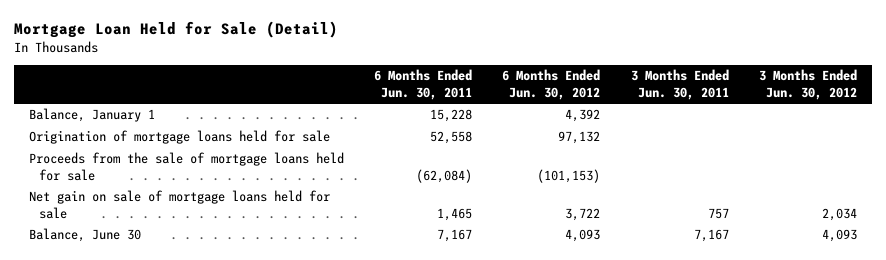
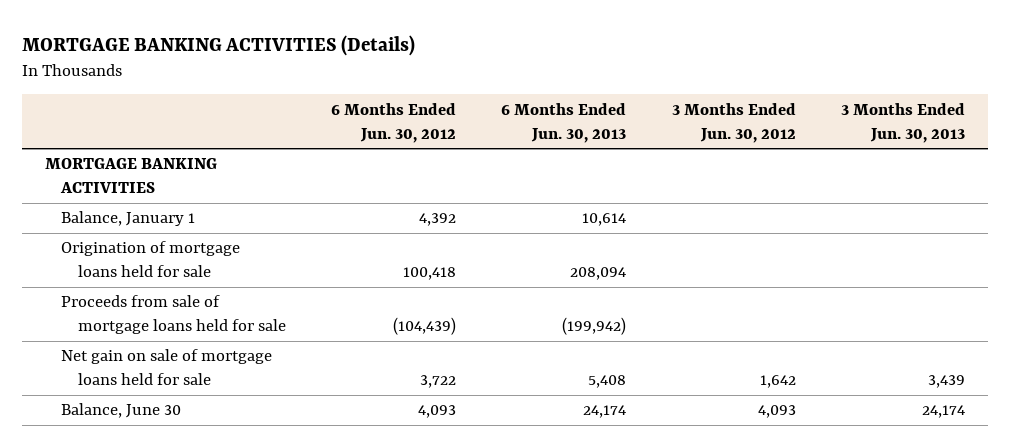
[13,20,338,38] Mortgage Loan Held for Sale (Detail) -> [22,34,416,56] MORTGAGE BANKING ACTIVITIES (Details)
[374,69,473,100] 6 Months Ended Jun. 30, 2011 -> none
[630,69,729,100] 3 Months Ended Jun. 30, 2011 -> none
none -> [501,102,627,143] 6 Months Ended Jun. 30, 2013
none -> [841,102,966,143] 3 Months Ended Jun. 30, 2013
none -> [44,158,217,194] MORTGAGE BANKING ACTIVITIES
[558,131,601,145] 97,132 -> [403,267,457,281] 100,418
[28,152,344,182] Proceeds from the sale of mortgage loans held for sale -> [61,295,286,335] Proceeds from sale of mortgage loans held for sale
[537,169,601,184] (101,153) -> [393,317,457,336] (104,439)
[821,208,857,222] 2,034 -> [759,375,796,389] 1,642

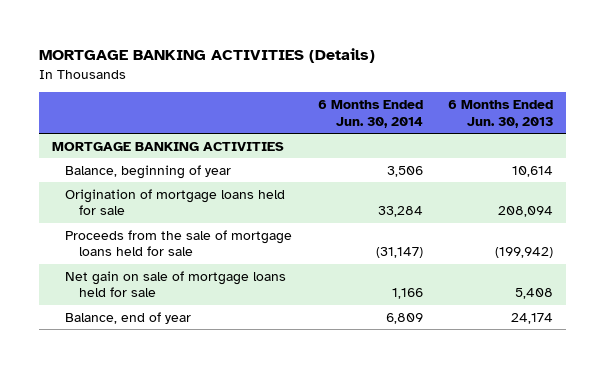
[331,102,457,143] 6 Months Ended Jun. 30, 2012 -> none
[671,102,796,143] 3 Months Ended Jun. 30, 2012 -> none
[841,102,966,143] 3 Months Ended Jun. 30, 2013 -> none
none -> [317,100,423,128] 6 Months Ended Jun. 30, 2014
[61,211,196,227] Balance, January 1 -> [65,164,232,179] Balance, beginning of year
[61,295,286,335] Proceeds from sale of mortgage loans held for sale -> [65,229,293,257] Proceeds from the sale of mortgage loans held for sale
[61,403,182,419] Balance, June 30 -> [65,311,192,324] Balance, end of year

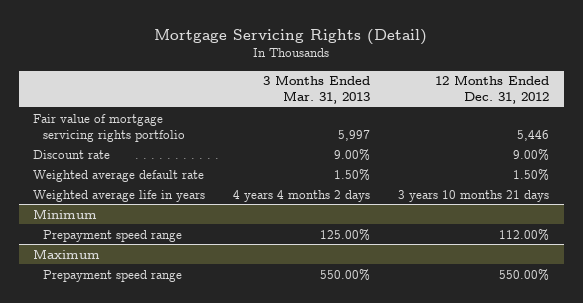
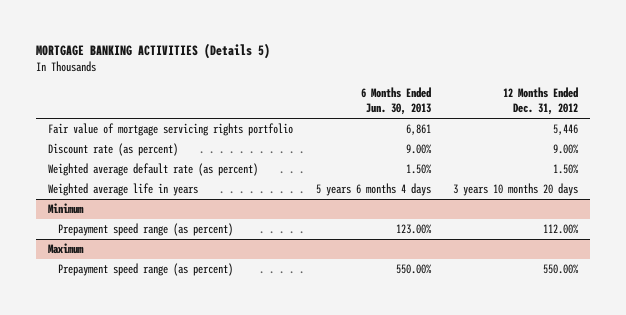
[154,28,428,45] Mortgage Servicing Rights (Detail) -> [36,42,271,59] MORTGAGE BANKING ACTIVITIES (Details 5)
[263,75,371,105] 3 Months Ended Mar. 31, 2013 -> none
none -> [360,87,431,116] 6 Months Ended Jun. 30, 2013
[33,149,111,159] Discount rate -> [47,143,178,157] Discount rate (as percent)
[33,169,205,182] Weighted average default rate -> [47,163,258,177] Weighted average default rate (as percent)
[398,189,550,202] 3 years 10 months 21 days -> [453,183,579,197] 3 years 10 months 20 days
[43,229,183,242] Prepayment speed range -> [57,223,233,237] Prepayment speed range (as percent)
[43,269,183,282] Prepayment speed range -> [57,263,233,277] Prepayment speed range (as percent)

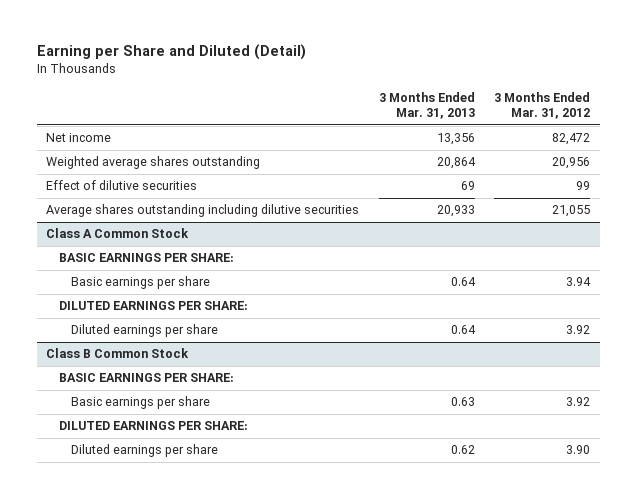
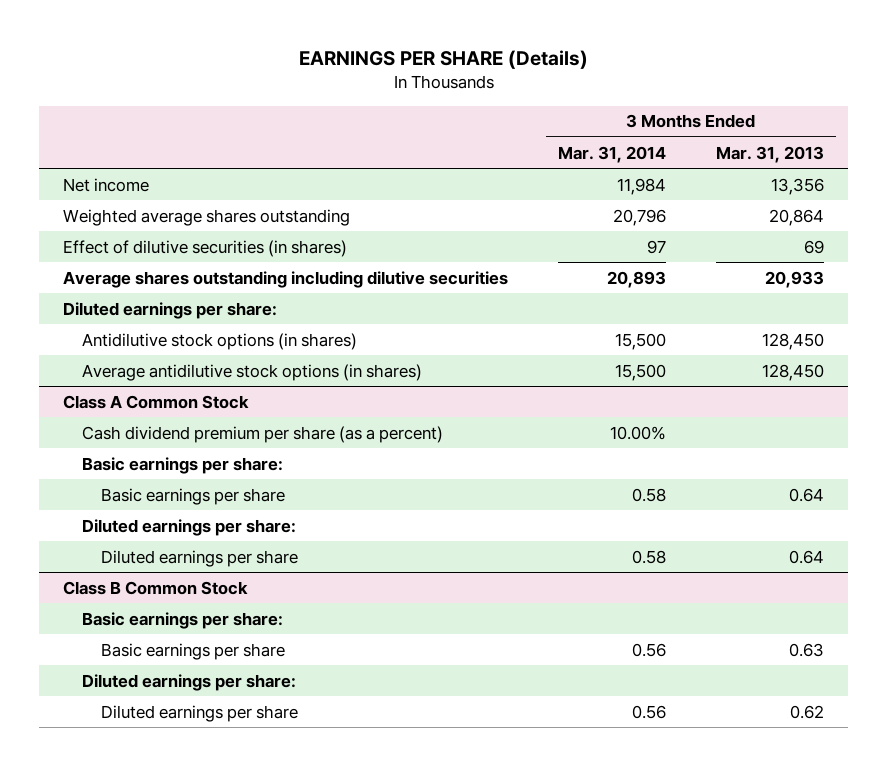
[36,44,306,61] Earning per Share and Diluted (Detail) -> [298,50,588,70] EARNINGS PER SHARE (Details)
[494,91,591,120] 3 Months Ended Mar. 31, 2012 -> none
none -> [558,145,667,163] Mar. 31, 2014
[46,180,198,191] Effect of dilutive securities -> [63,239,348,257] Effect of dilutive securities (in shares)
none -> [63,301,278,319] Diluted earnings per share:
none -> [82,332,358,350] Antidilutive stock options (in shares)
none -> [82,363,423,381] Average antidilutive stock options (in shares)
none -> [82,425,444,443] Cash dividend premium per share (as a percent)
[58,253,234,263] BASIC EARNINGS PER SHARE: -> [82,456,284,474] Basic earnings per share:
[58,301,248,311] DILUTED EARNINGS PER SHARE: -> [82,518,297,536] Diluted earnings per share:
[58,373,234,383] BASIC EARNINGS PER SHARE: -> [82,611,284,629] Basic earnings per share:
[58,421,248,431] DILUTED EARNINGS PER SHARE: -> [82,673,297,691] Diluted earnings per share:

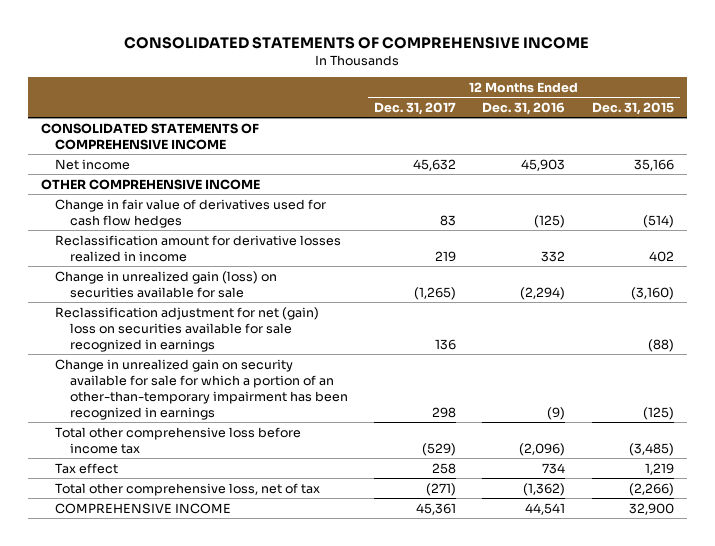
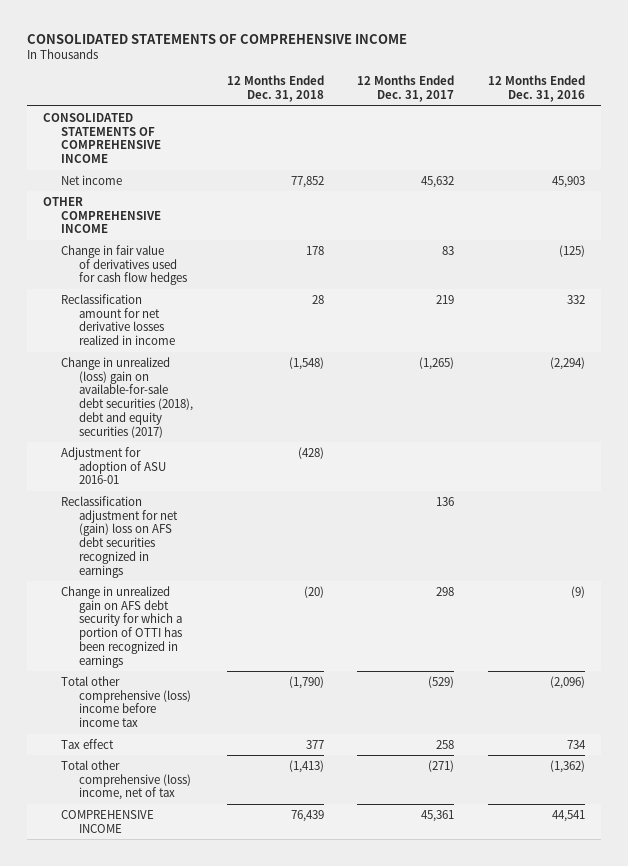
[591,101,674,115] Dec. 31, 2015 -> none
none -> [226,75,324,103] 12 Months Ended Dec. 31, 2018
[55,234,342,262] Reclassification amount for derivative losses realized in income -> [61,293,176,346] Reclassification amount for net derivative losses realized in income
[55,270,278,298] Change in unrealized gain (loss) on securities available for sale -> [61,356,194,438] Change in unrealized (loss) gain on available-for-sale debt securities (2018), debt and equity securities (2017)
none -> [61,446,167,485] Adjustment for adoption of ASU 2016-01
[55,306,320,352] Reclassification adjustment for net (gain) loss on securities available for sale recognized in earnings -> [61,495,179,578] Reclassification adjustment for net (gain) loss on AFS debt securities recognized in earnings
[55,358,348,421] Change in unrealized gain on security available for sale for which a portion of an other-than-temporary impairment has been recognized in earnings -> [61,585,183,668] Change in unrealized gain on AFS debt security for which a portion of OTTI has been recognized in earnings
[55,426,302,454] Total other comprehensive loss before income tax -> [61,675,192,728] Total other comprehensive (loss) income before income tax
[55,482,321,496] Total other comprehensive loss, net of tax -> [61,759,192,801] Total other comprehensive (loss) income, net of tax

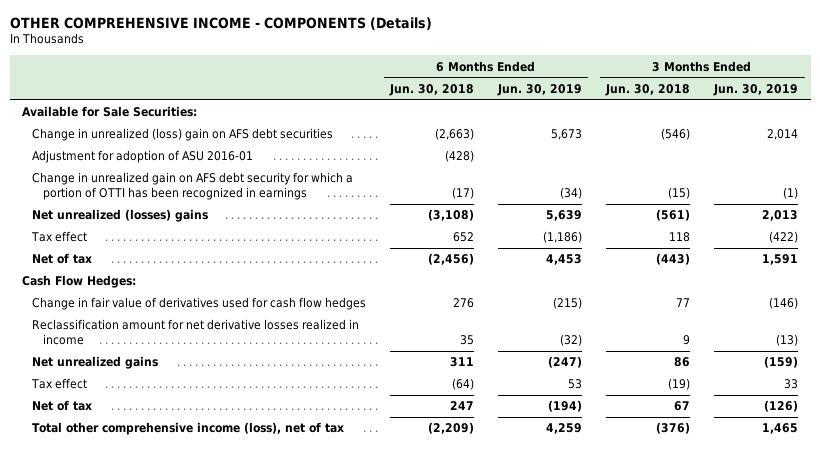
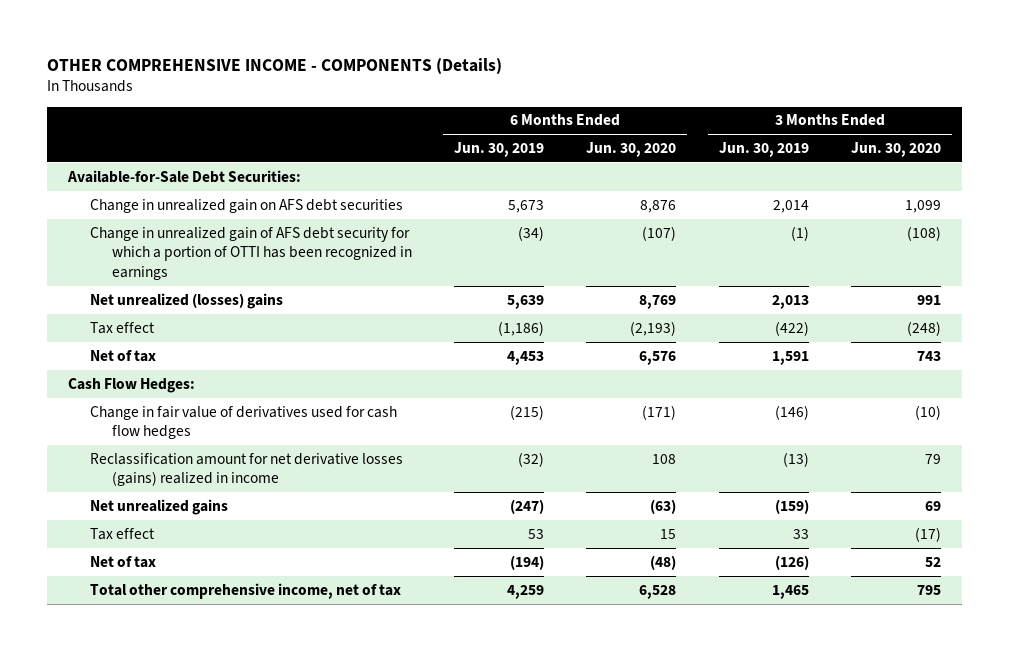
[389,84,475,97] Jun. 30, 2018 -> none
[605,84,691,97] Jun. 30, 2018 -> none
none -> [586,142,677,158] Jun. 30, 2020
none -> [850,142,941,158] Jun. 30, 2020
[32,150,254,164] Adjustment for adoption of ASU 2016-01 -> none
[21,106,197,118] Available for Sale Securities: -> [67,169,302,183] Available-for-Sale Debt Securities:
[32,128,334,142] Change in unrealized (loss) gain on AFS debt securities -> [89,198,403,213] Change in unrealized gain on AFS debt securities
[32,172,354,201] Change in unrealized gain on AFS debt security for which a portion of OTTI has been recognized in earnings -> [89,226,412,280] Change in unrealized gain of AFS debt security for which a portion of OTTI has been recognized in earnings
[32,319,360,346] Reclassification amount for net derivative losses realized in income -> [89,452,403,487] Reclassification amount for net derivative losses (gains) realized in income
[32,422,345,436] Total other comprehensive income (loss), net of tax -> [89,582,401,599] Total other comprehensive income, net of tax

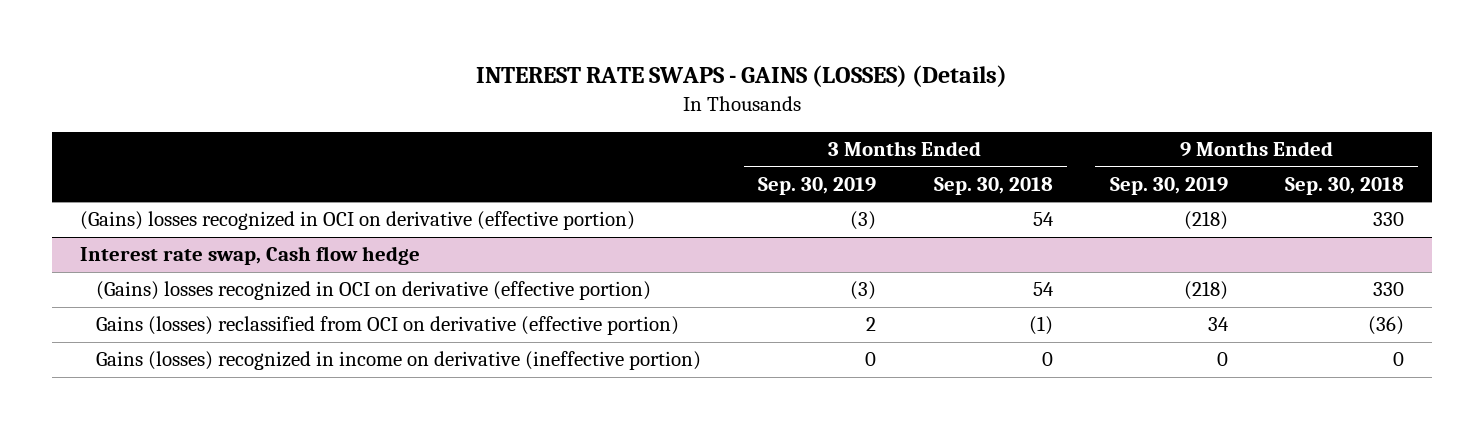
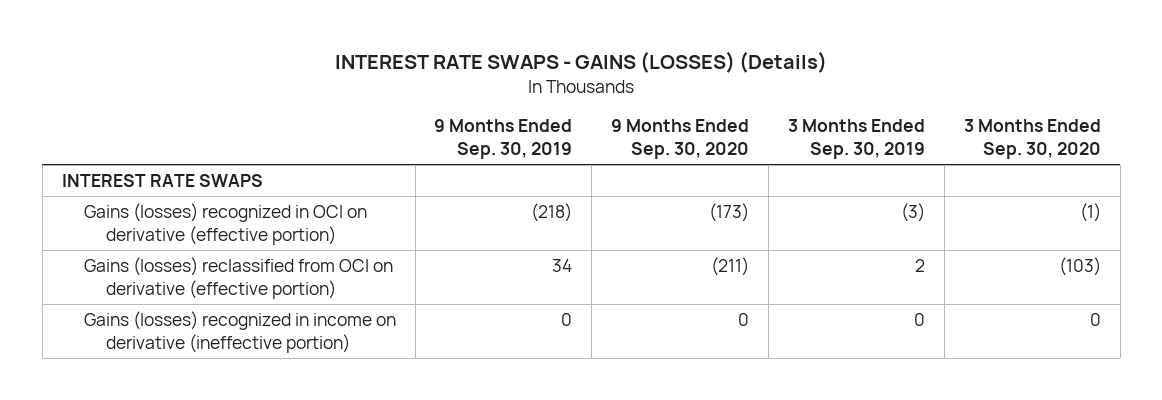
[933,176,1053,195] Sep. 30, 2018 -> none
[1284,176,1404,195] Sep. 30, 2018 -> none
none -> [611,119,750,160] 9 Months Ended Sep. 30, 2020
none -> [963,119,1101,160] 3 Months Ended Sep. 30, 2020
[80,246,421,266] Interest rate swap, Cash flow hedge -> none
[96,281,652,301] (Gains) losses recognized in OCI on derivative (effective portion) -> none
none -> [61,173,263,187] INTEREST RATE SWAPS
[80,211,636,231] (Gains) losses recognized in OCI on derivative (effective portion) -> [83,202,367,245] Gains (losses) recognized in OCI on derivative (effective portion)

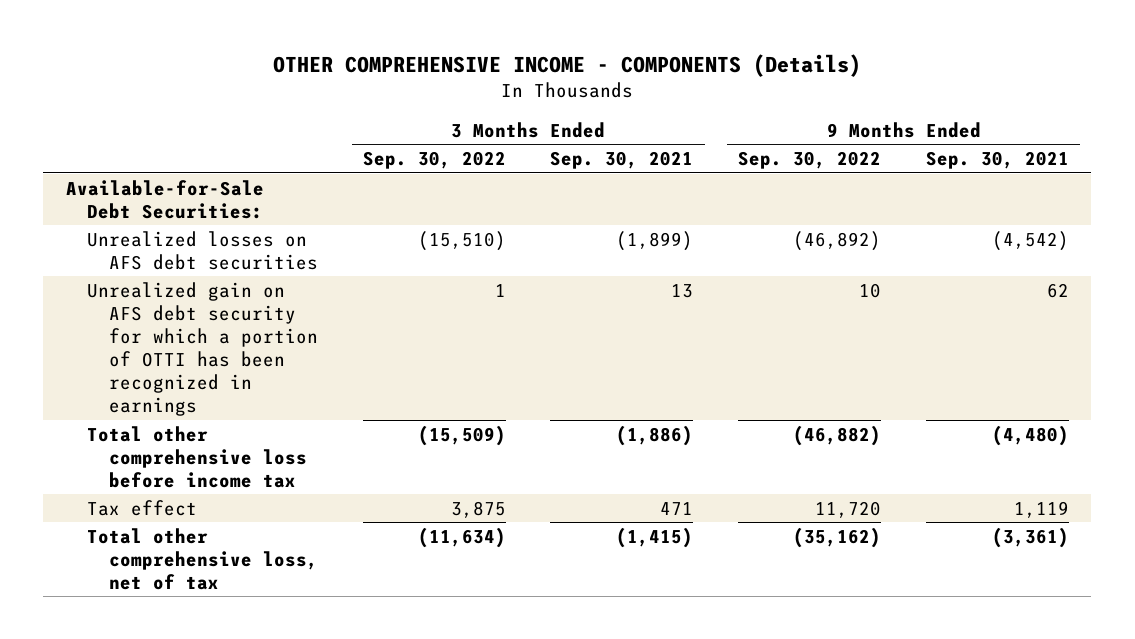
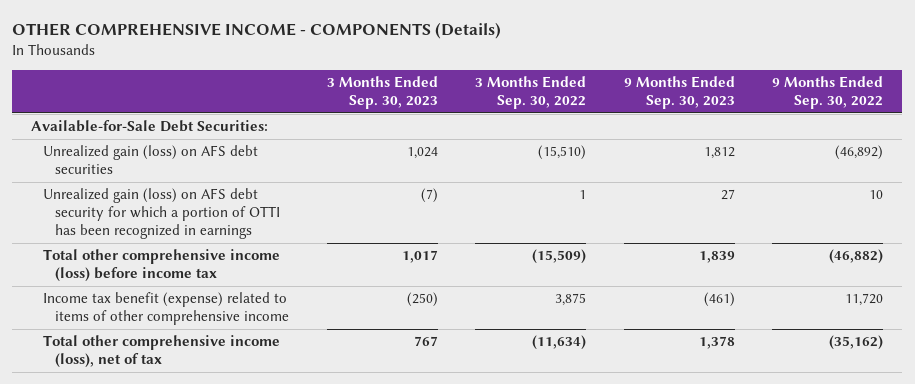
[550,151,694,170] Sep. 30, 2021 -> none
[925,151,1069,170] Sep. 30, 2021 -> none
none -> [326,76,438,110] 3 Months Ended Sep. 30, 2023
none -> [623,76,735,110] 9 Months Ended Sep. 30, 2023
[87,230,318,270] Unrealized losses on AFS debt securities -> [43,145,259,175] Unrealized gain (loss) on AFS debt securities
[87,281,318,416] Unrealized gain on AFS debt security for which a portion of OTTI has been recognized in earnings -> [43,188,280,239] Unrealized gain (loss) on AFS debt security for which a portion of OTTI has been recognized in earnings
[87,425,307,488] Total other comprehensive loss before income tax -> [43,249,281,283] Total other comprehensive income (loss) before income tax
[87,499,198,516] Tax effect -> [43,292,289,326] Income tax benefit (expense) related to items of other comprehensive income
[87,527,318,590] Total other comprehensive loss, net of tax -> [43,335,281,369] Total other comprehensive income (loss), net of tax

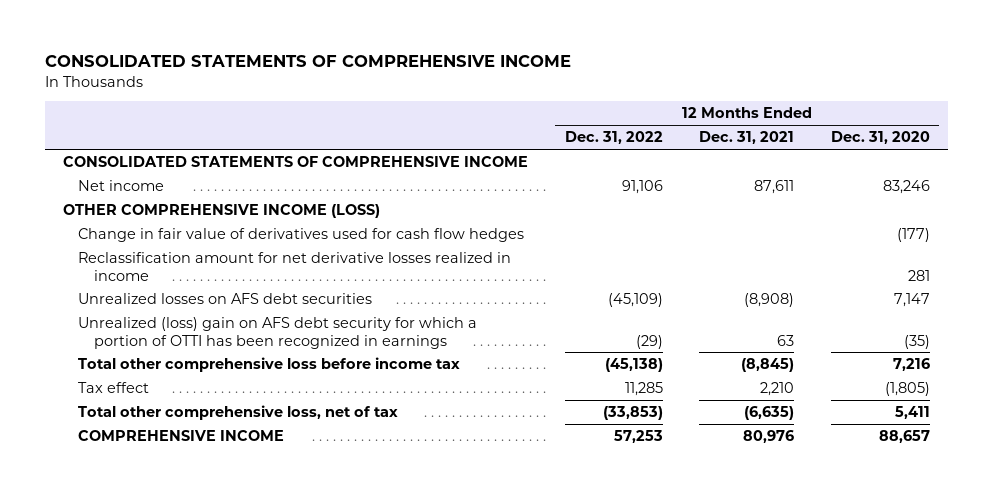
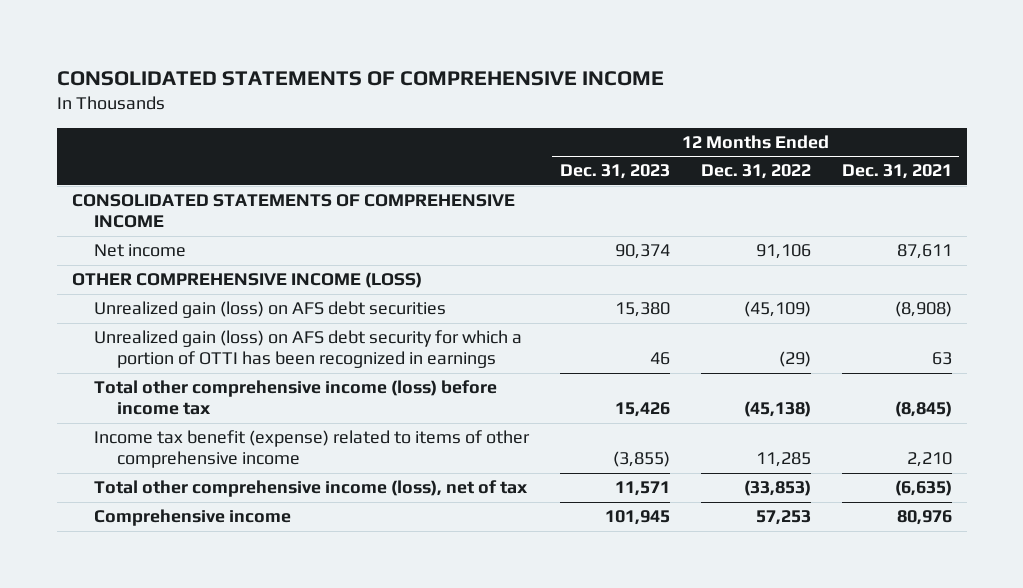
[830,131,930,145] Dec. 31, 2020 -> none
none -> [560,164,671,180] Dec. 31, 2023
[78,228,525,243] Change in fair value of derivatives used for cash flow hedges -> none
[78,252,512,281] Reclassification amount for net derivative losses realized in income -> none
[78,293,373,305] Unrealized losses on AFS debt securities -> [94,301,447,319] Unrealized gain (loss) on AFS debt securities
[78,317,478,349] Unrealized (loss) gain on AFS debt security for which a portion of OTTI has been recognized in earnings -> [94,330,523,369] Unrealized gain (loss) on AFS debt security for which a portion of OTTI has been recognized in earnings
[78,357,461,373] Total other comprehensive loss before income tax -> [94,380,498,416] Total other comprehensive income (loss) before income tax
[78,382,150,394] Tax effect -> [94,430,531,469] Income tax benefit (expense) related to items of other comprehensive income
[78,405,399,421] Total other comprehensive loss, net of tax -> [94,480,529,498] Total other comprehensive income (loss), net of tax
[78,430,285,442] COMPREHENSIVE INCOME -> [94,509,292,527] Comprehensive income

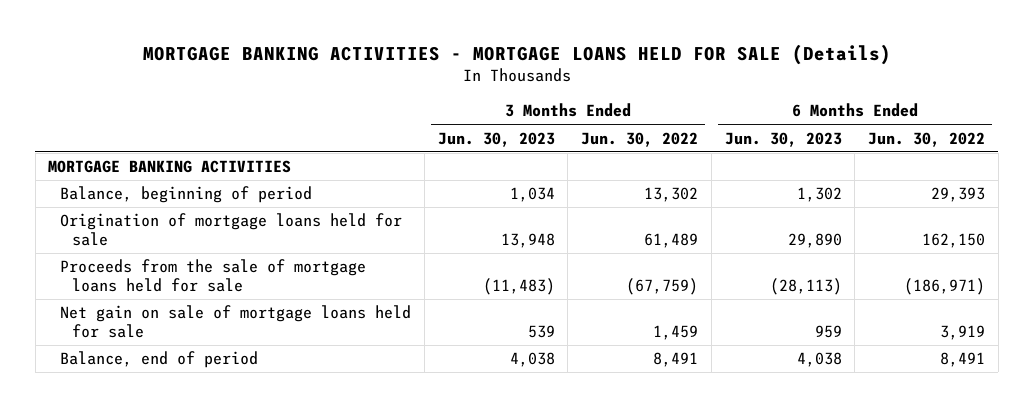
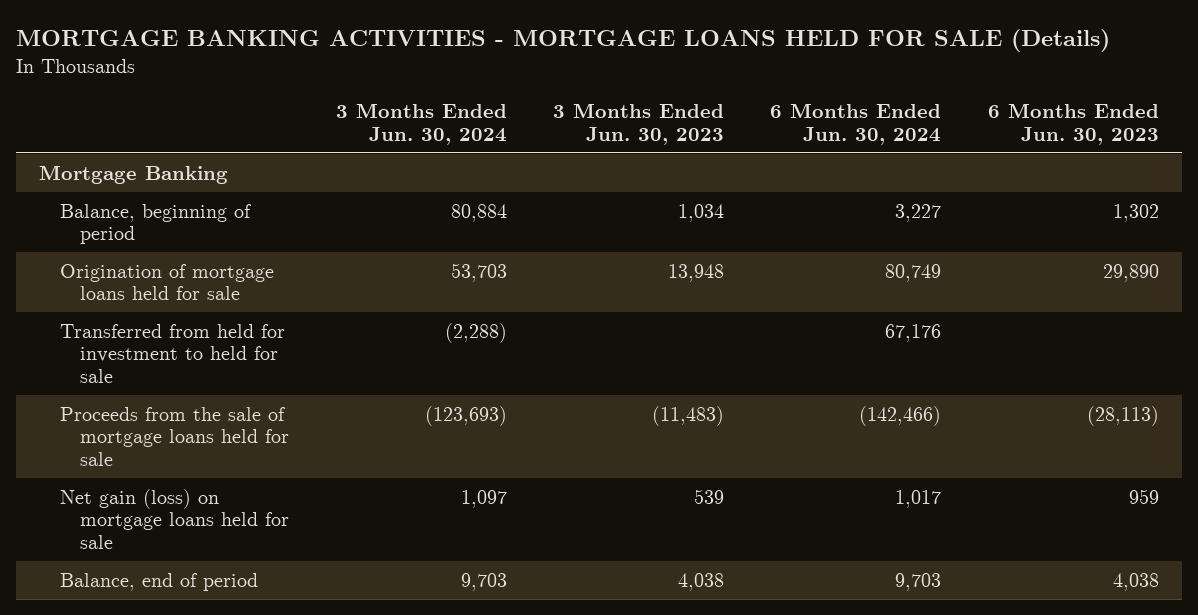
[581,131,699,147] Jun. 30, 2022 -> none
[868,131,986,147] Jun. 30, 2022 -> none
none -> [335,102,507,145] 3 Months Ended Jun. 30, 2024
none -> [770,102,942,145] 6 Months Ended Jun. 30, 2024
[48,160,292,174] MORTGAGE BANKING ACTIVITIES -> [39,164,229,184] Mortgage Banking
none -> [59,323,285,384] Transferred from held for investment to held for sale
[60,305,412,338] Net gain on sale of mortgage loans held for sale -> [59,488,290,550] Net gain (loss) on mortgage loans held for sale

